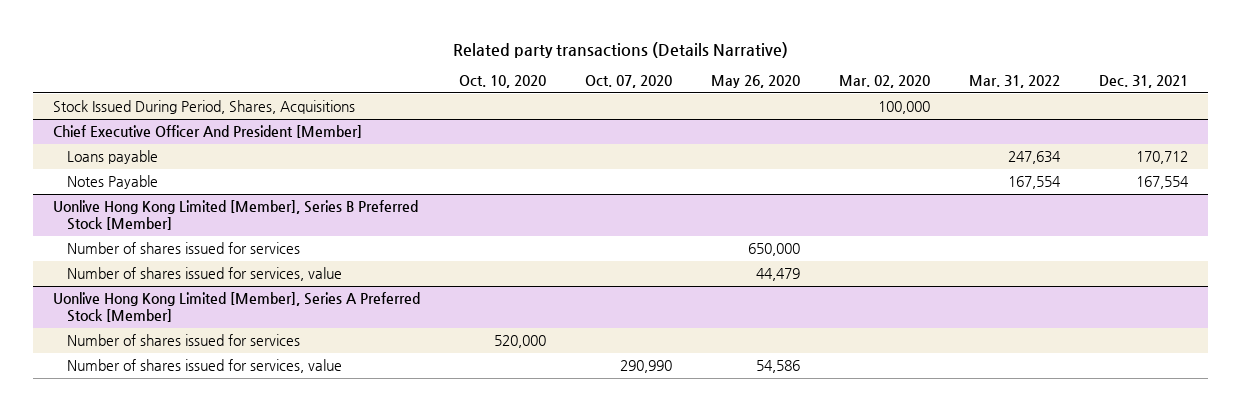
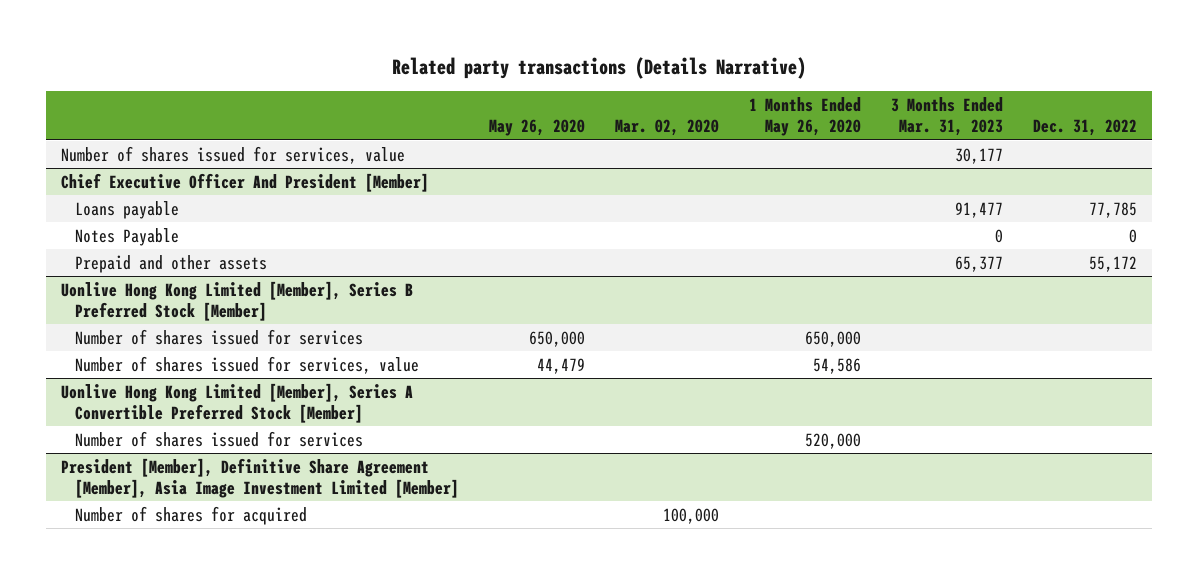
[459,75,547,89] Oct. 10, 2020 -> none
[585,75,673,89] Oct. 07, 2020 -> none
[969,75,1061,89] Mar. 31, 2022 -> none
[1099,75,1189,89] Dec. 31, 2021 -> none
none -> [749,97,862,137] 1 Months Ended May 26, 2020
none -> [891,97,1004,137] 3 Months Ended Mar. 31, 2023
none -> [1033,119,1138,137] Dec. 31, 2022
[52,100,355,115] Stock Issued During Period, Shares, Acquisitions -> none
none -> [61,145,406,164] Number of shares issued for services, value
none -> [75,254,268,273] Prepaid and other assets
[52,292,420,322] Uonlive Hong Kong Limited [Member], Series A Preferred Stock [Member] -> [61,382,414,423] Uonlive Hong Kong Limited [Member], Series A Convertible Preferred Stock [Member]
[67,359,343,374] Number of shares issued for services, value -> none
none -> [61,457,460,498] President [Member], Definitive Share Agreement [Member], Asia Image Investment Limited [Member]
none -> [75,505,308,525] Number of shares for acquired

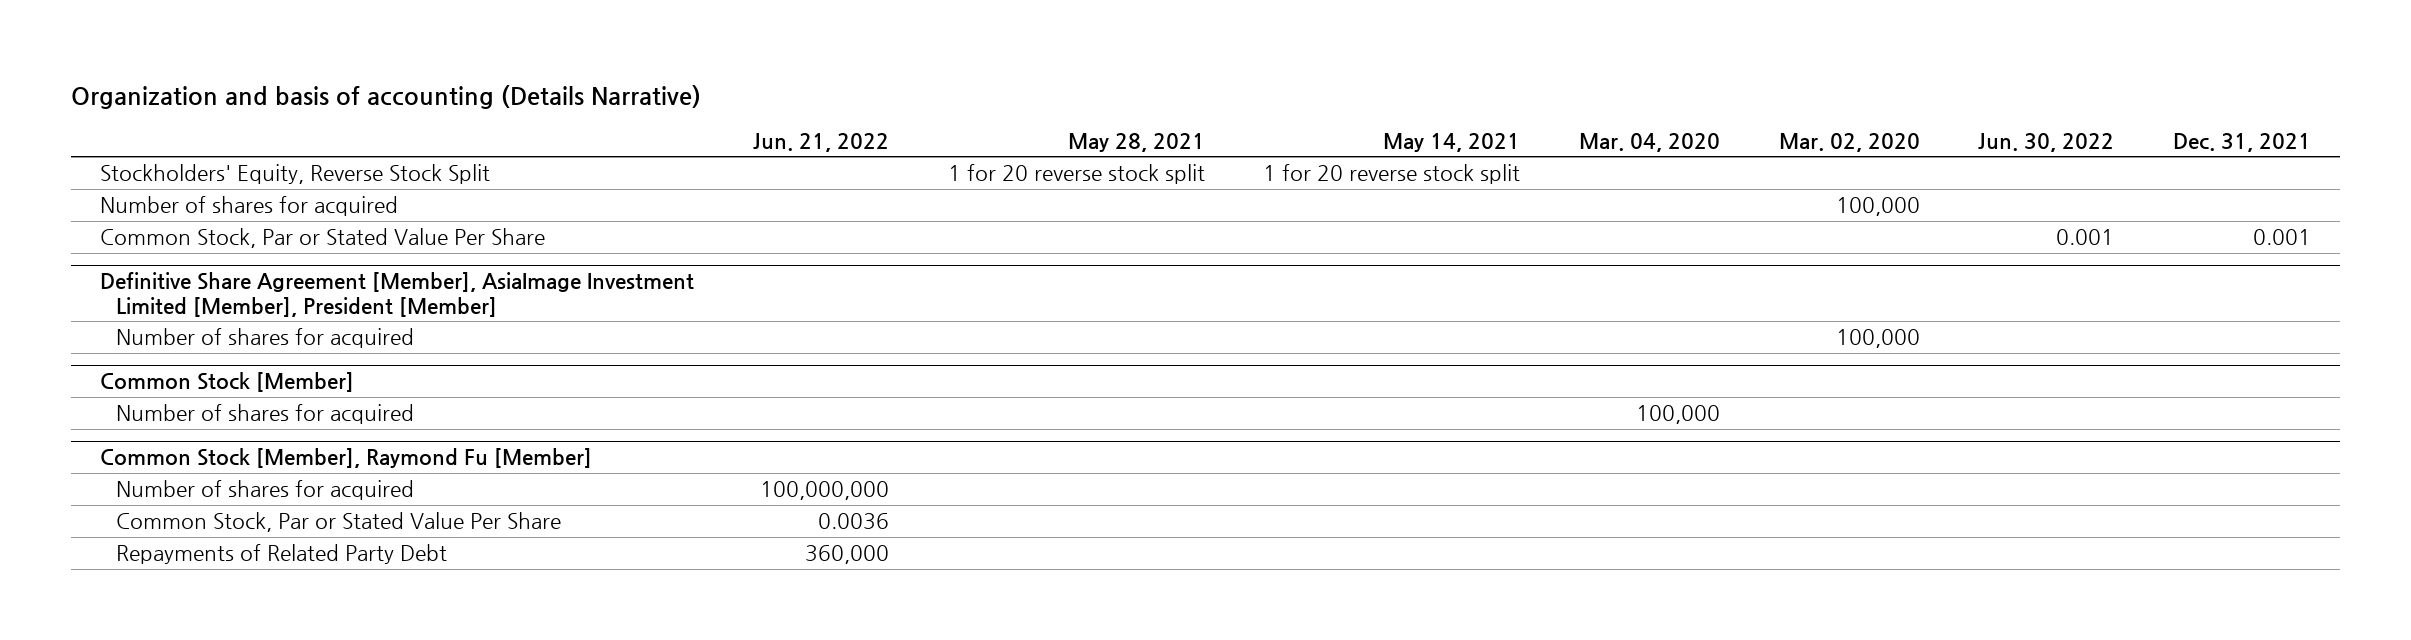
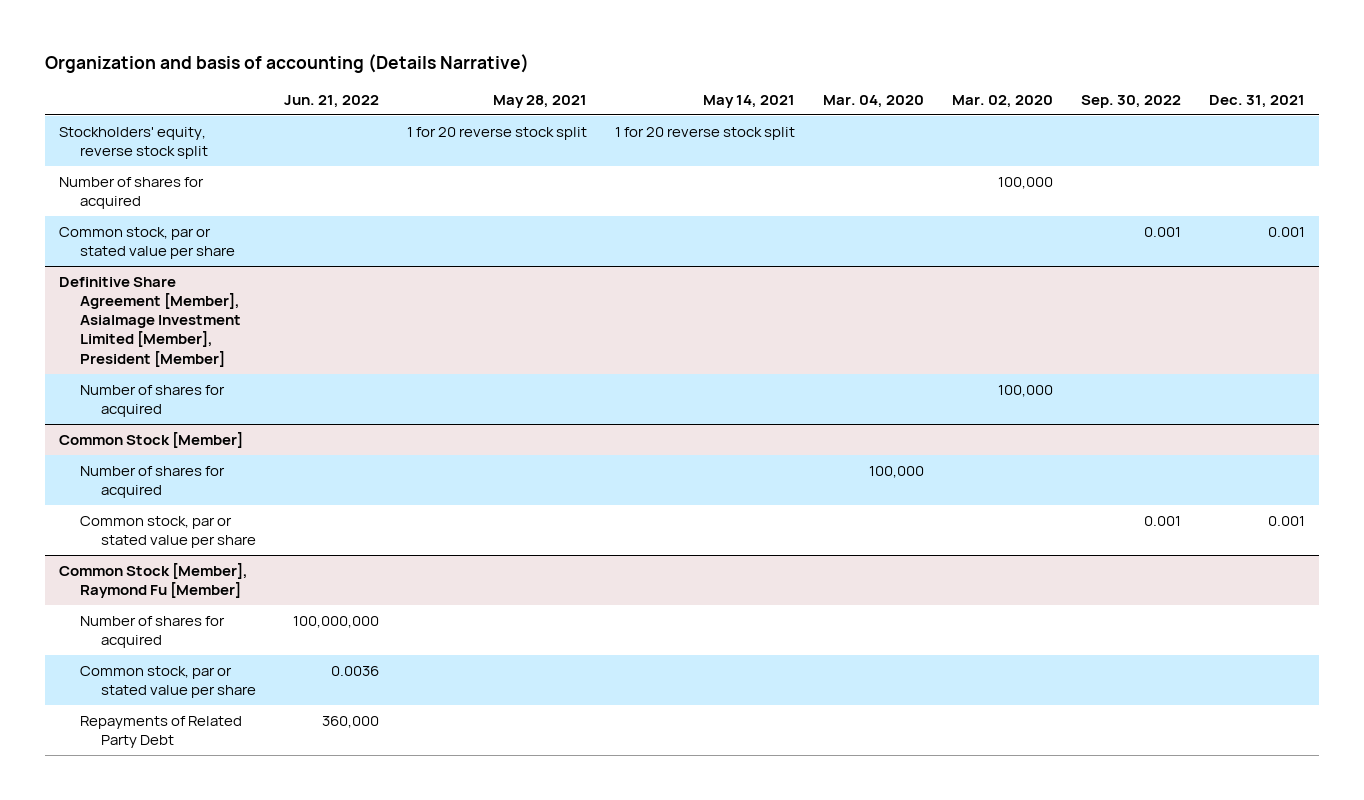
[1978,132,2115,152] Jun. 30, 2022 -> none
none -> [1080,94,1181,108] Sep. 30, 2022
[100,164,491,185] Stockholders' Equity, Reverse Stock Split -> [59,126,208,160] Stockholders' equity, reverse stock split
[100,228,546,249] Common Stock, Par or Stated Value Per Share -> [59,226,235,260] Common stock, par or stated value per share
none -> [79,515,256,549] Common stock, par or stated value per share
[116,512,562,533] Common Stock, Par or Stated Value Per Share -> [79,665,256,699] Common stock, par or stated value per share

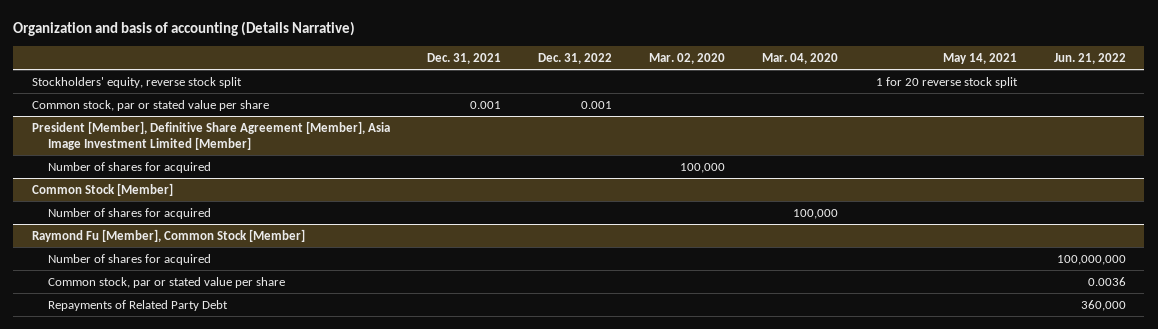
[492,94,587,108] May 28, 2021 -> none
[1080,94,1181,108] Sep. 30, 2022 -> none
none -> [538,52,613,64] Dec. 31, 2022
[59,176,205,210] Number of shares for acquired -> none
[59,276,241,367] Definitive Share Agreement [Member], AsiaImage Investment Limited [Member], President [Member] -> [31,120,390,150] President [Member], Definitive Share Agreement [Member], Asia Image Investment Limited [Member]
[79,515,256,549] Common stock, par or stated value per share -> none
[59,562,249,599] Common Stock [Member], Raymond Fu [Member] -> [31,228,305,242] Raymond Fu [Member], Common Stock [Member]

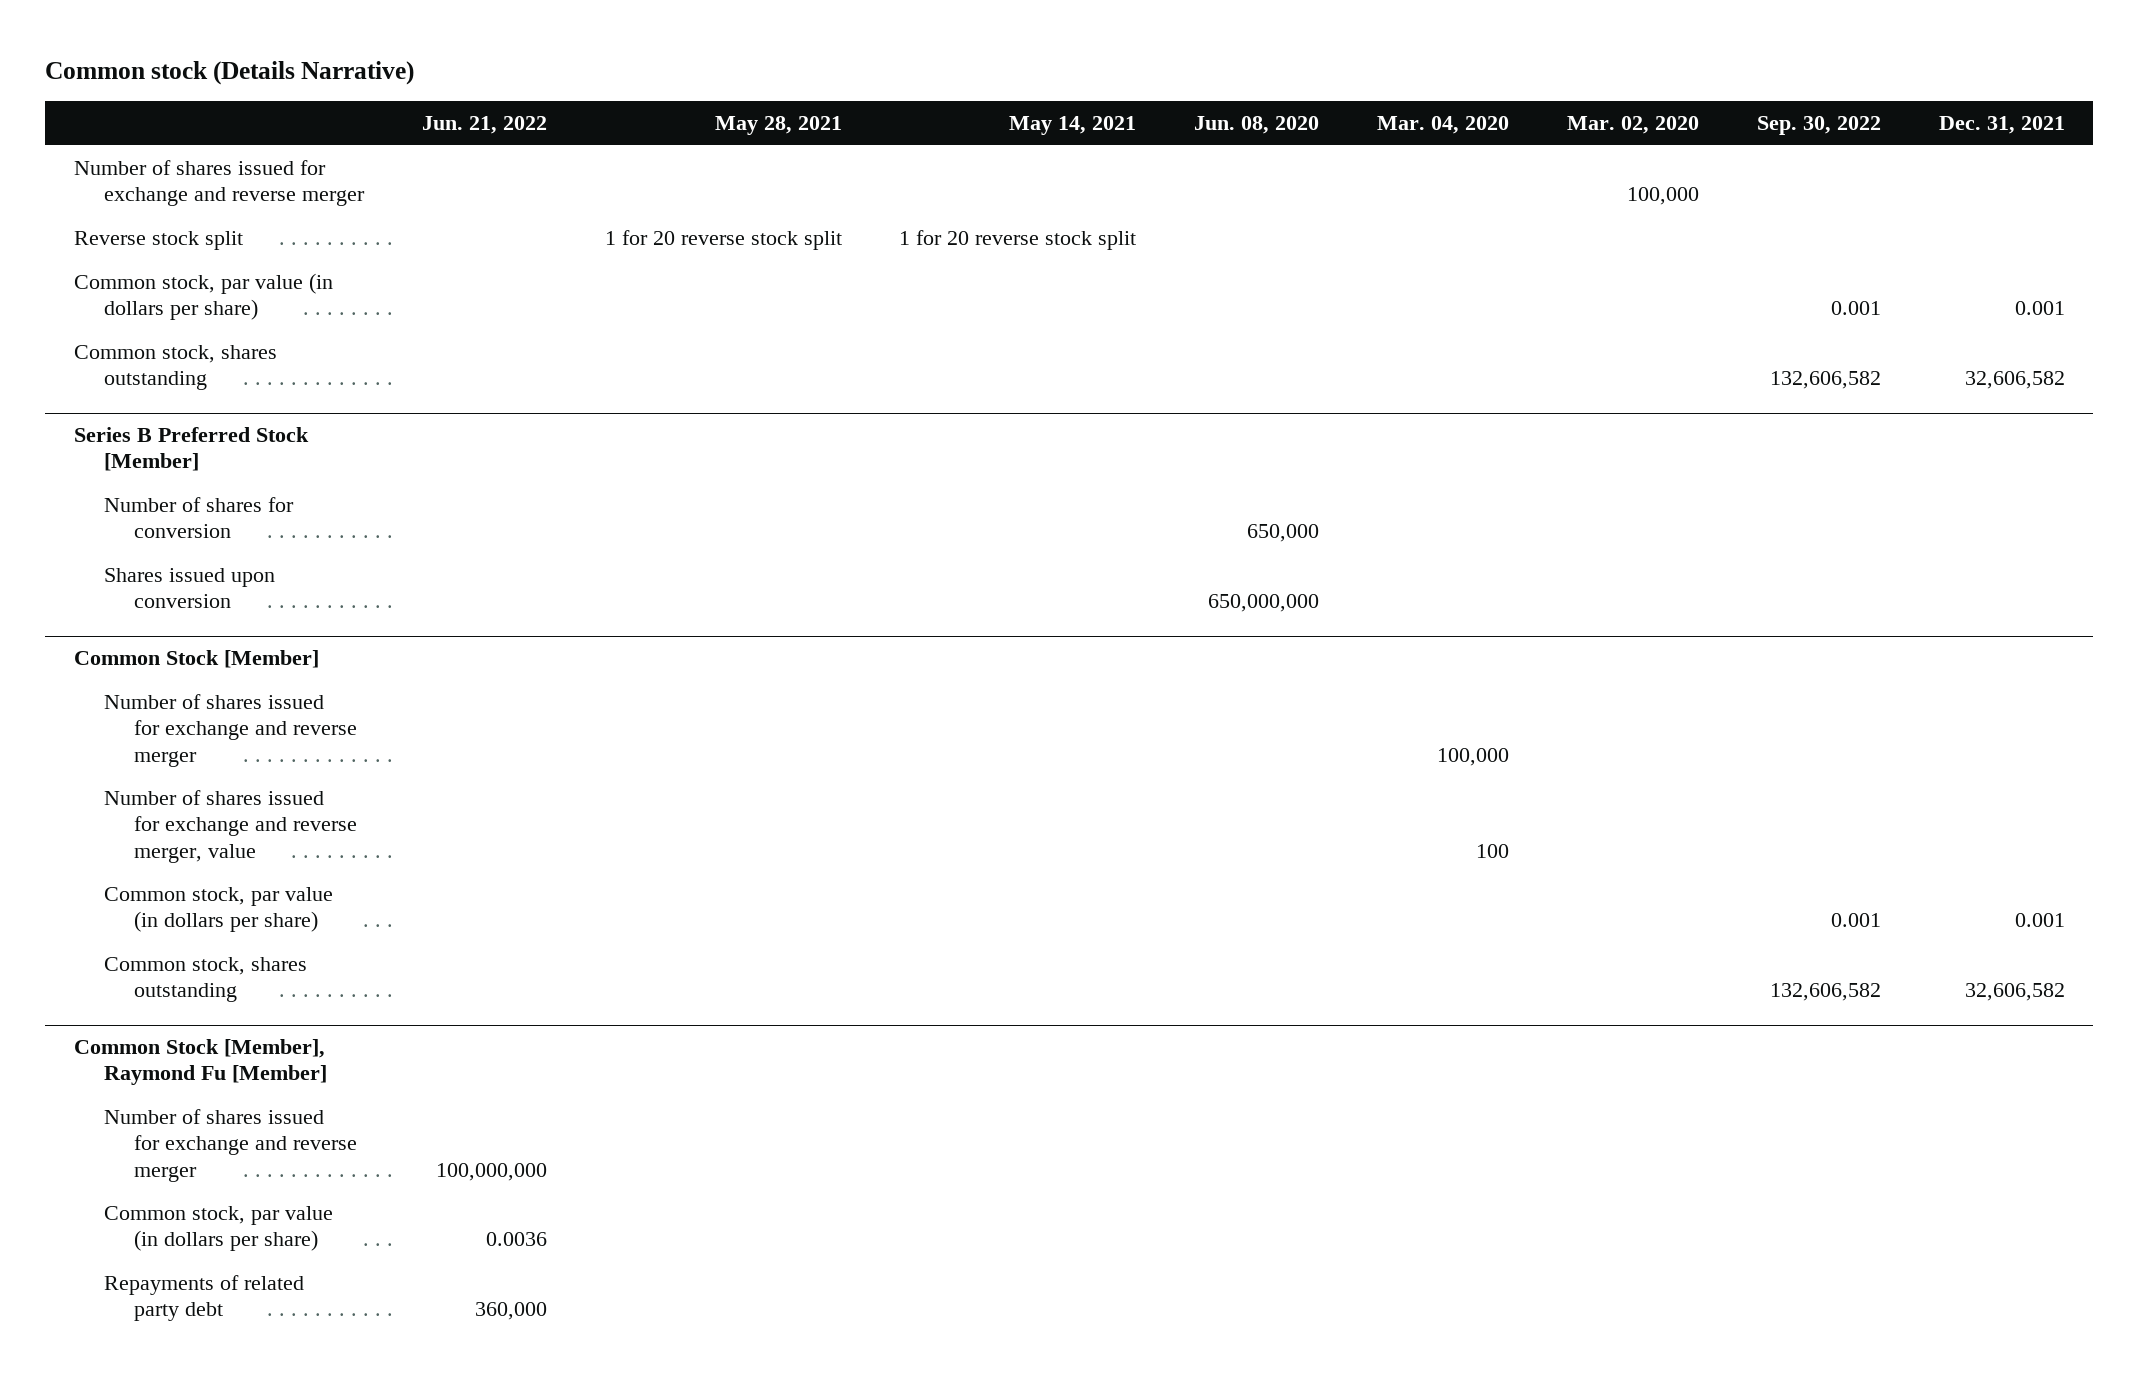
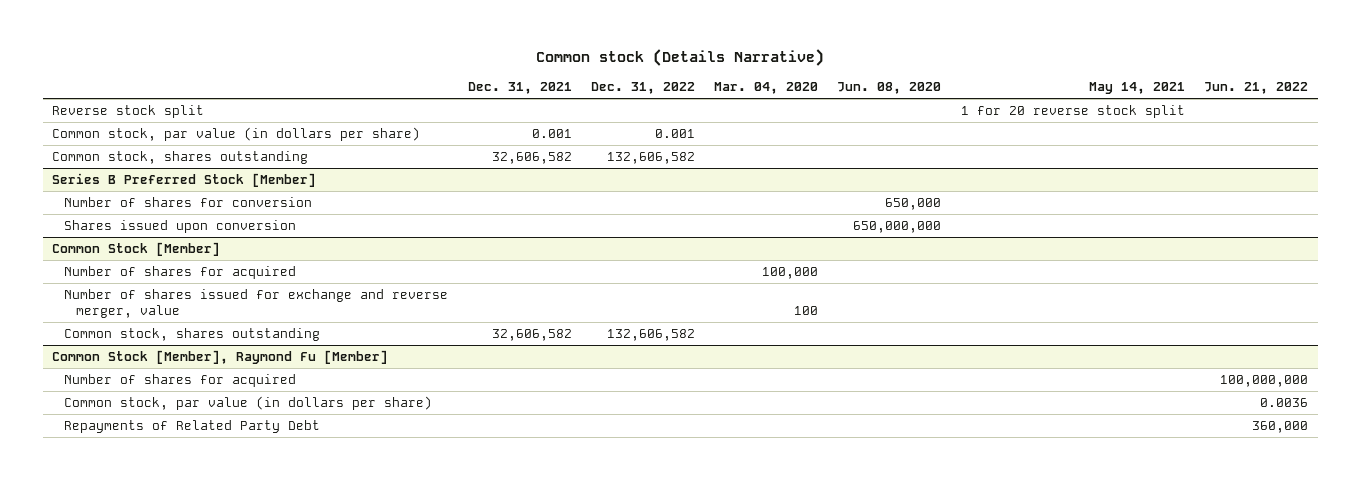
[714,116,842,136] May 28, 2021 -> none
[1566,116,1699,135] Mar. 02, 2020 -> none
[1756,116,1881,136] Sep. 30, 2022 -> none
none -> [590,82,695,95] Dec. 31, 2022
[73,159,365,207] Number of shares issued for exchange and reverse merger -> none
[103,693,357,767] Number of shares issued for exchange and reverse merger -> [64,266,297,280] Number of shares for acquired
[103,886,333,933] Common stock, par value (in dollars per share) -> none
[103,1108,357,1182] Number of shares issued for exchange and reverse merger -> [64,374,297,388] Number of shares for acquired
[103,1274,304,1322] Repayments of related party debt -> [64,420,321,434] Repayments of Related Party Debt

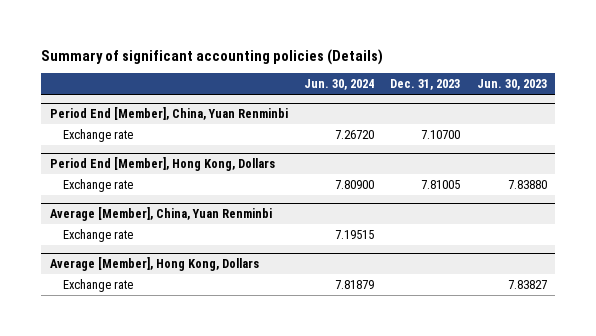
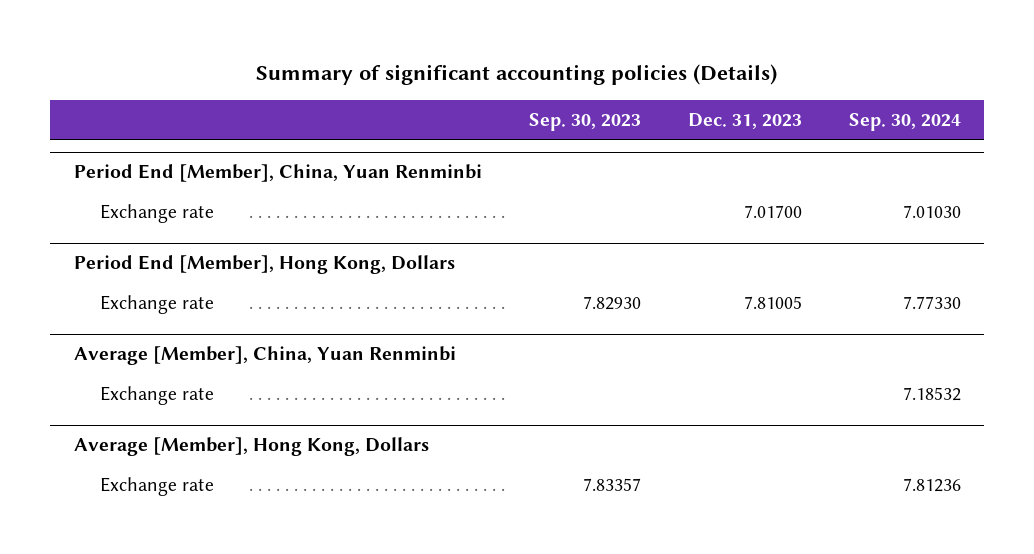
[303,79,374,91] Jun. 30, 2024 -> none
[476,79,547,91] Jun. 30, 2023 -> none
none -> [528,112,641,131] Sep. 30, 2023
none -> [848,112,961,131] Sep. 30, 2024
[421,129,461,139] 7.10700 -> [743,205,802,219] 7.01700

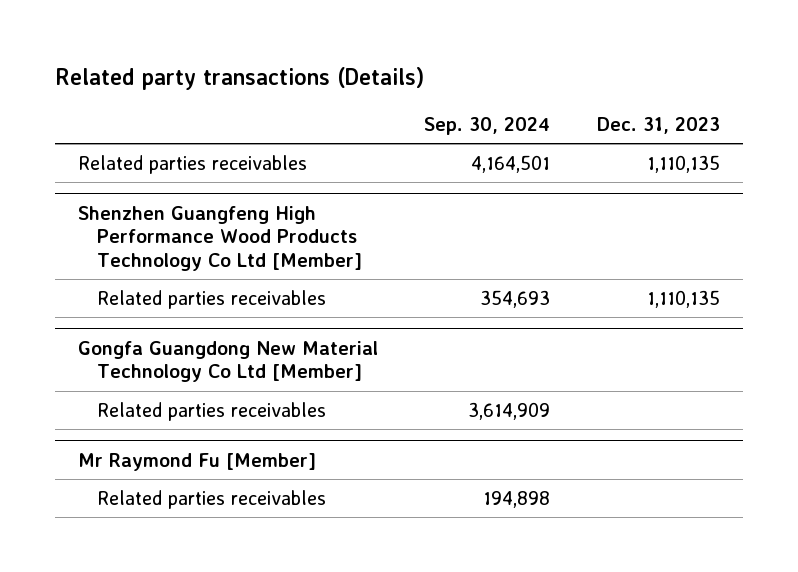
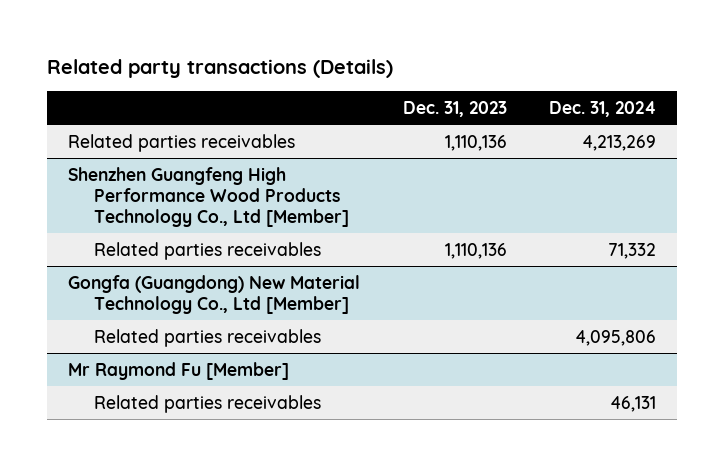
[424,116,551,135] Sep. 30, 2024 -> none
none -> [549,100,657,117] Dec. 31, 2024
[646,154,720,173] 1,110,135 -> [444,134,507,151] 1,110,136
[77,205,363,271] Shenzhen Guangfeng High Performance Wood Products Technology Co Ltd [Member] -> [68,166,350,228] Shenzhen Guangfeng High Performance Wood Products Technology Co., Ltd [Member]
[646,289,720,308] 1,110,135 -> [444,242,507,259] 1,110,136
[77,340,378,383] Gongfa Guangdong New Material Technology Co Ltd [Member] -> [68,274,361,314] Gongfa (Guangdong) New Material Technology Co., Ltd [Member]

